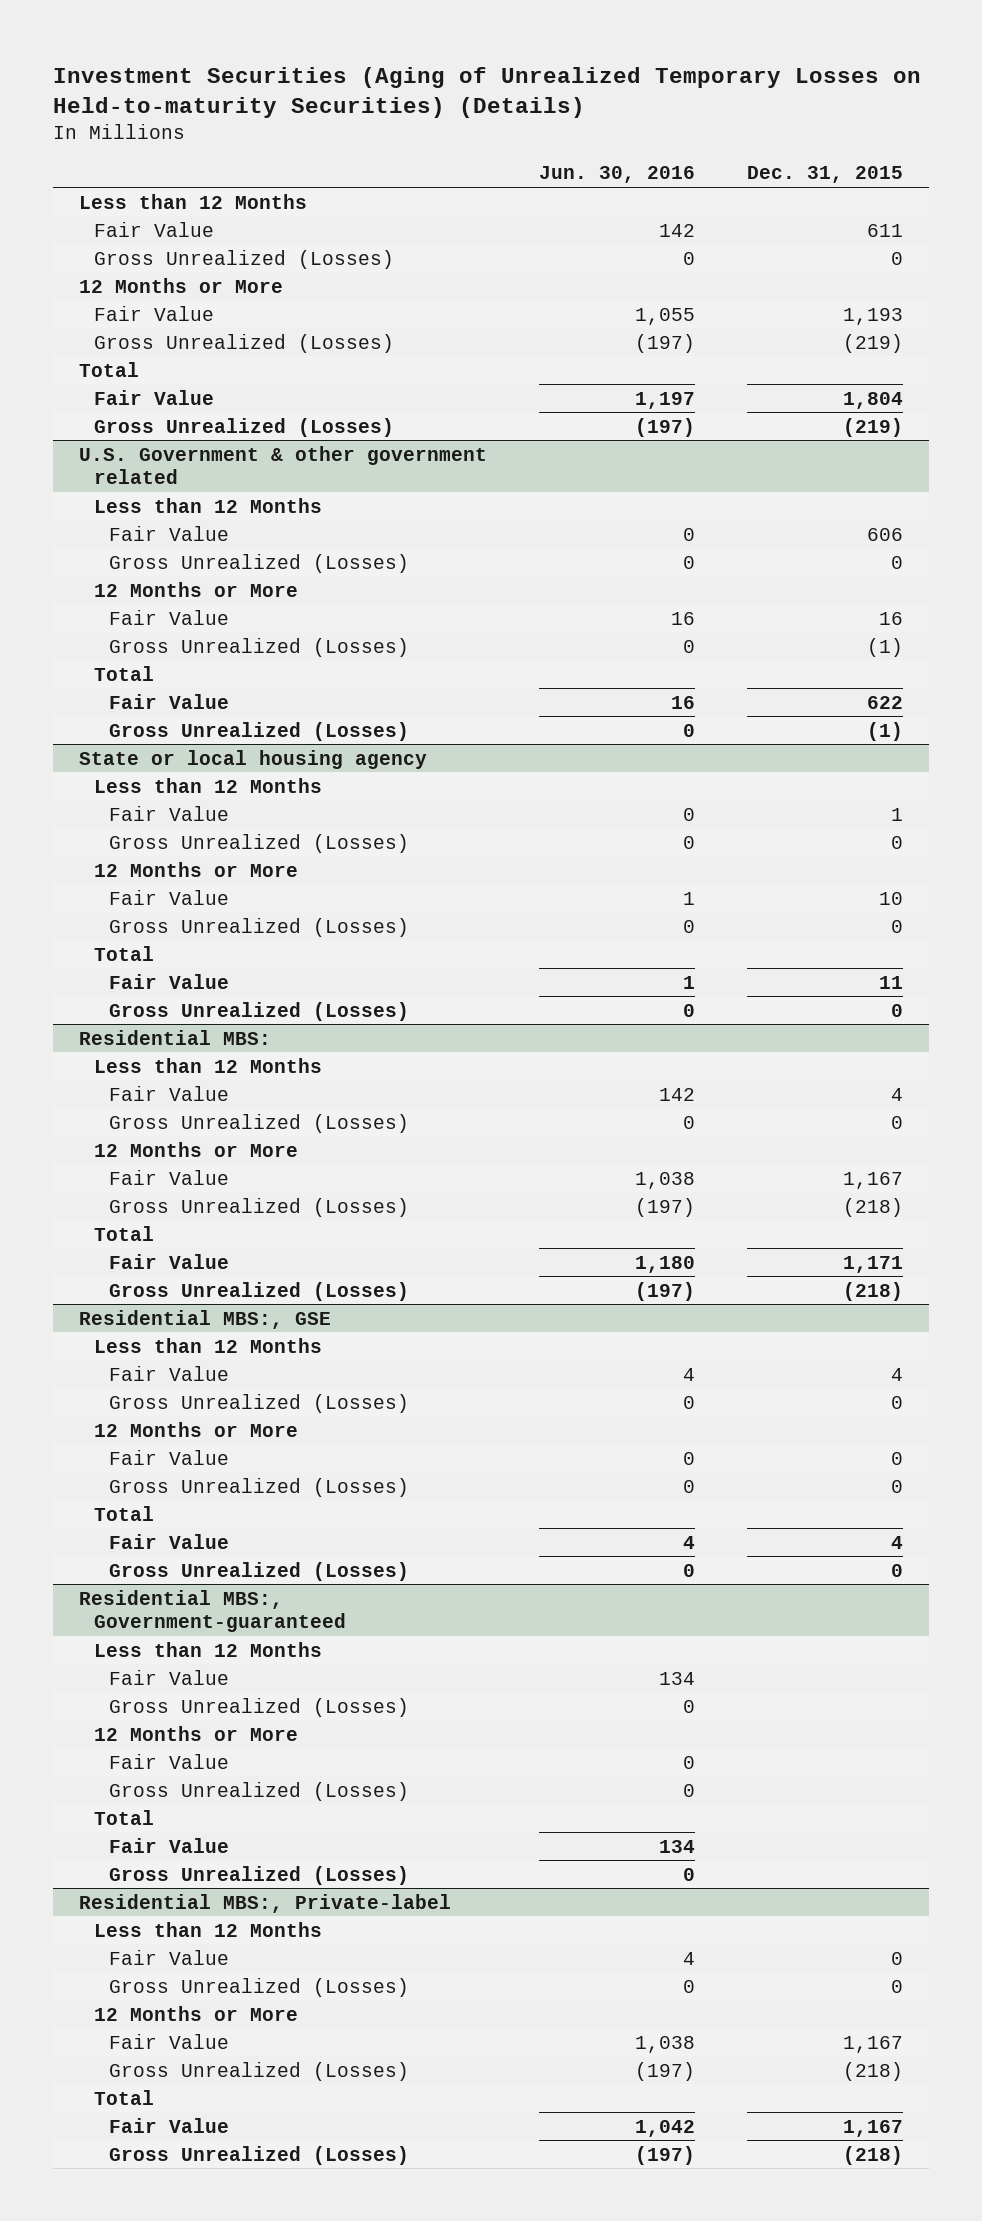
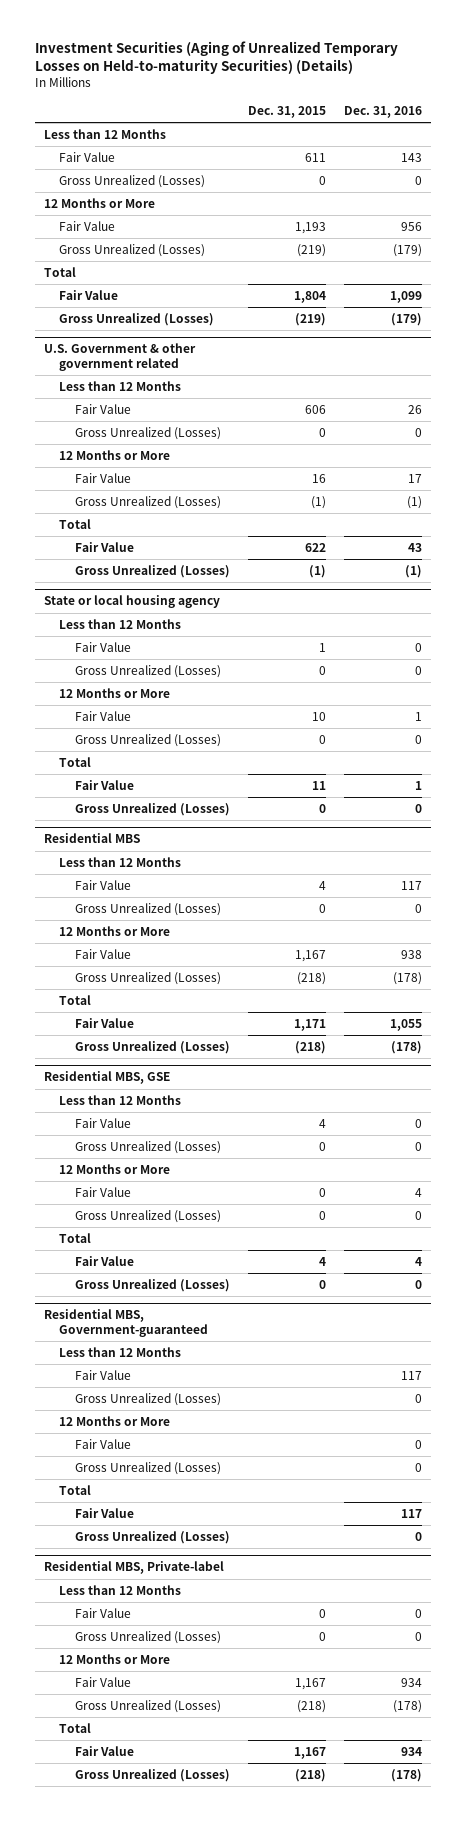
[539,166,696,184] Jun. 30, 2016 -> none
none -> [344,106,423,119] Dec. 31, 2016
[78,1029,271,1045] Residential MBS: -> [43,833,140,844] Residential MBS
[78,1309,331,1329] Residential MBS:, GSE -> [43,1071,170,1085] Residential MBS, GSE
[78,1589,346,1632] Residential MBS:, Government-guaranteed -> [43,1309,209,1337] Residential MBS, Government-guaranteed
[78,1893,451,1913] Residential MBS:, Private-label -> [43,1561,224,1575] Residential MBS, Private-label

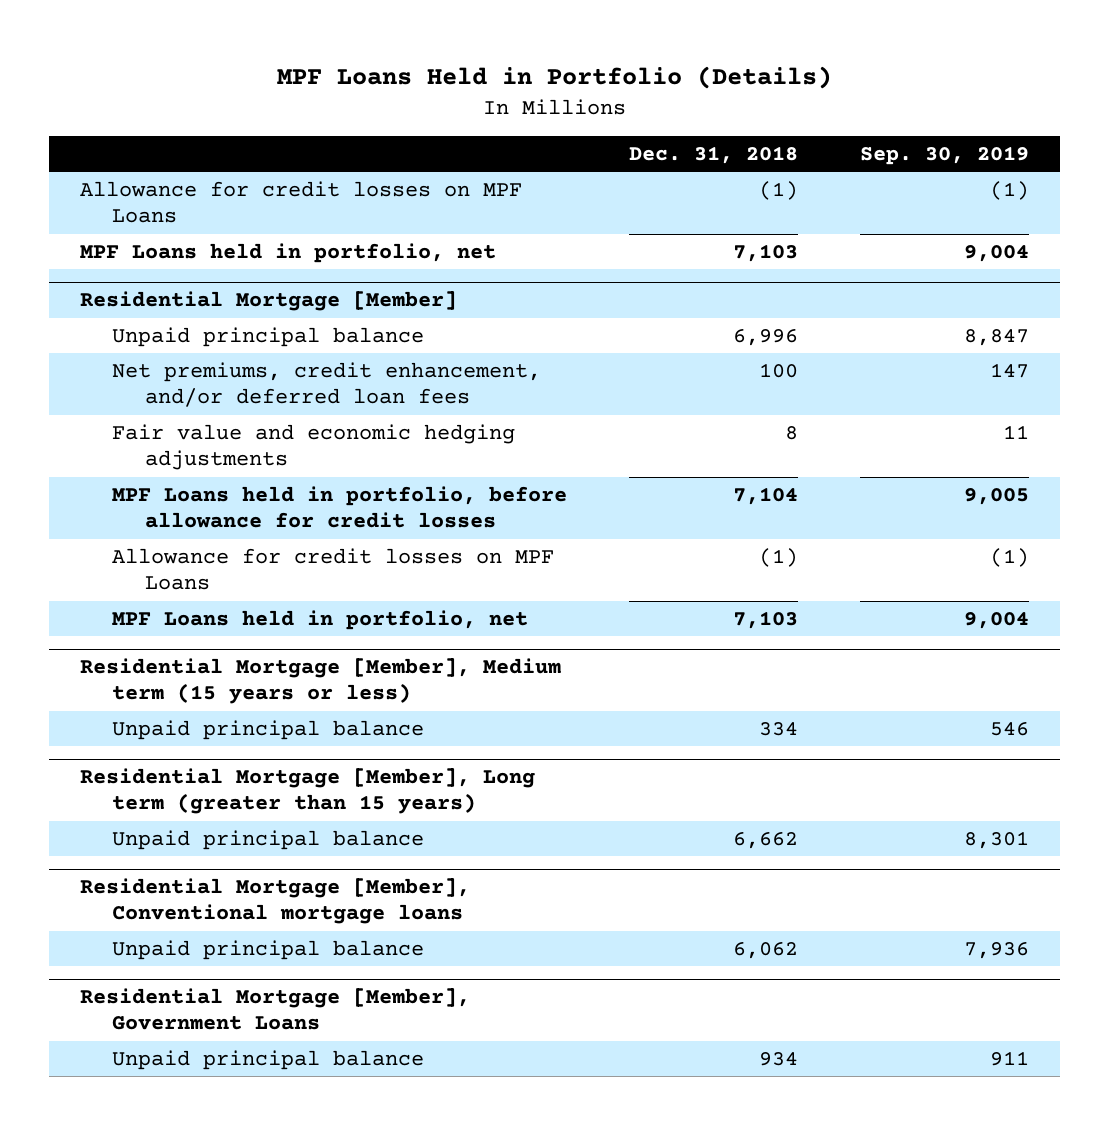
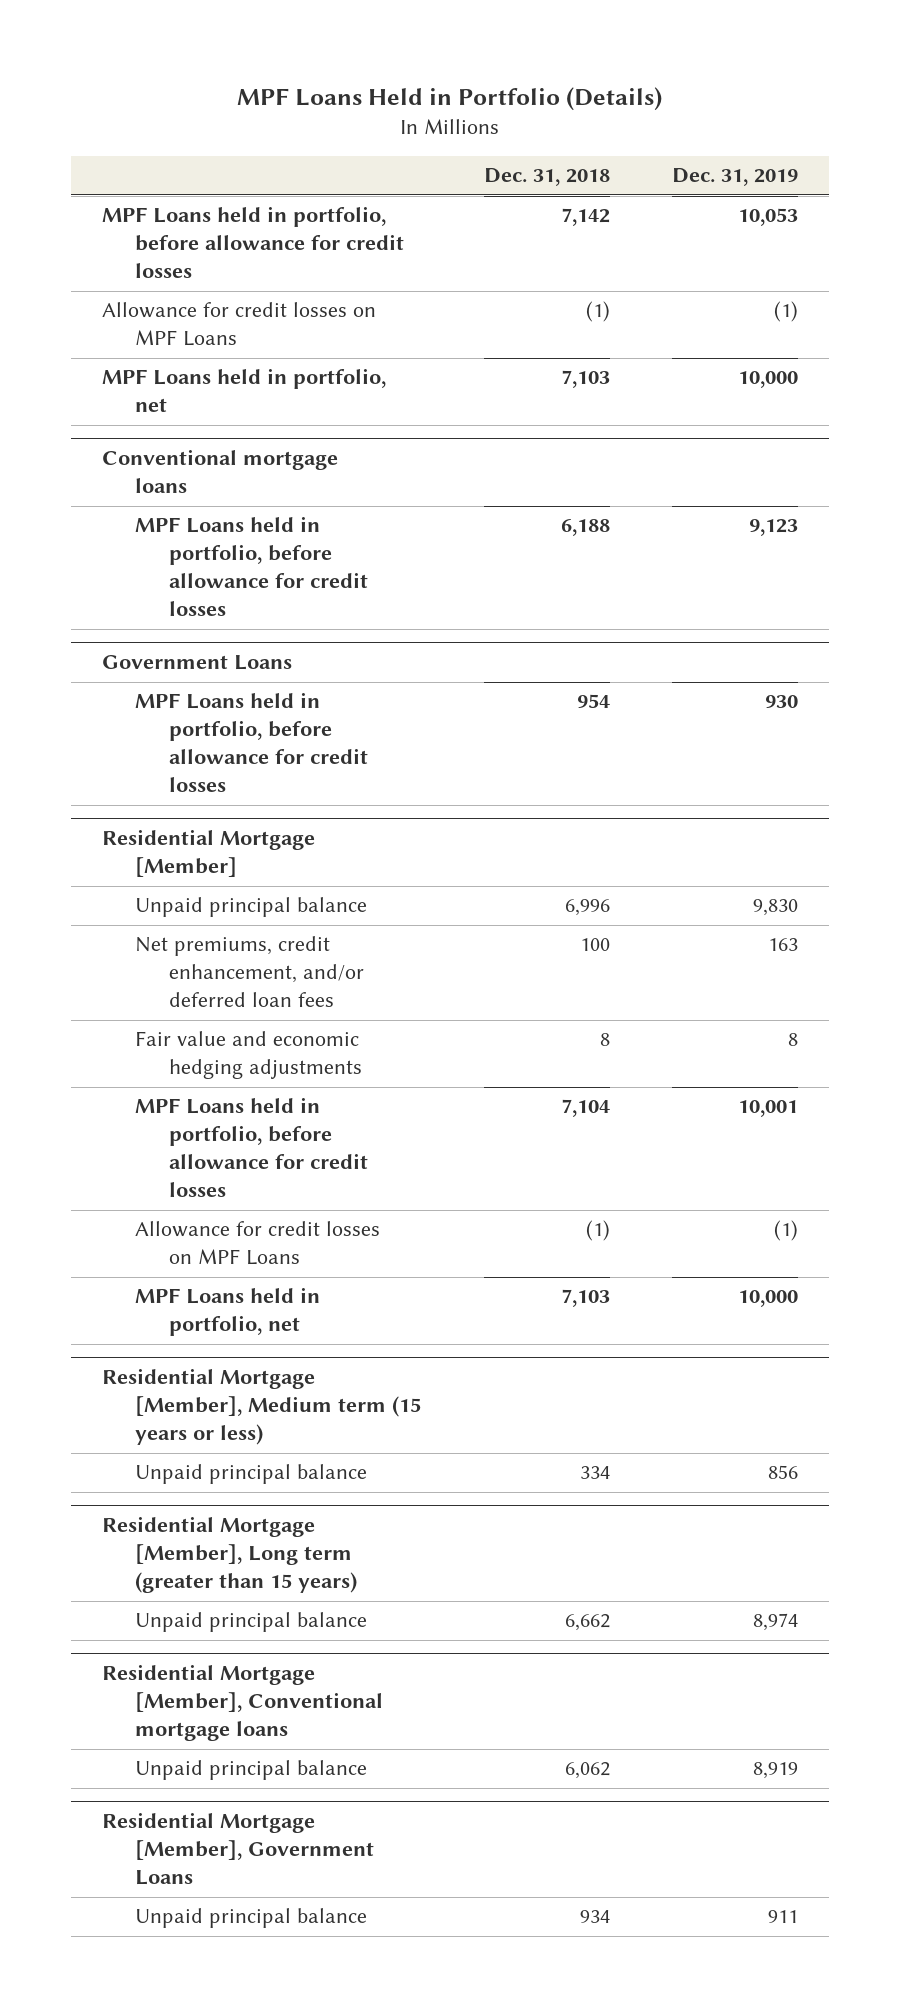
[860,145,1030,165] Sep. 30, 2019 -> none
none -> [671,168,798,187] Dec. 31, 2019
none -> [102,206,405,279] MPF Loans held in portfolio, before allowance for credit losses
none -> [102,449,339,494] Conventional mortgage loans
none -> [135,516,368,617] MPF Loans held in portfolio, before allowance for credit losses
none -> [102,655,293,671] Government Loans
none -> [135,692,368,793] MPF Loans held in portfolio, before allowance for credit losses

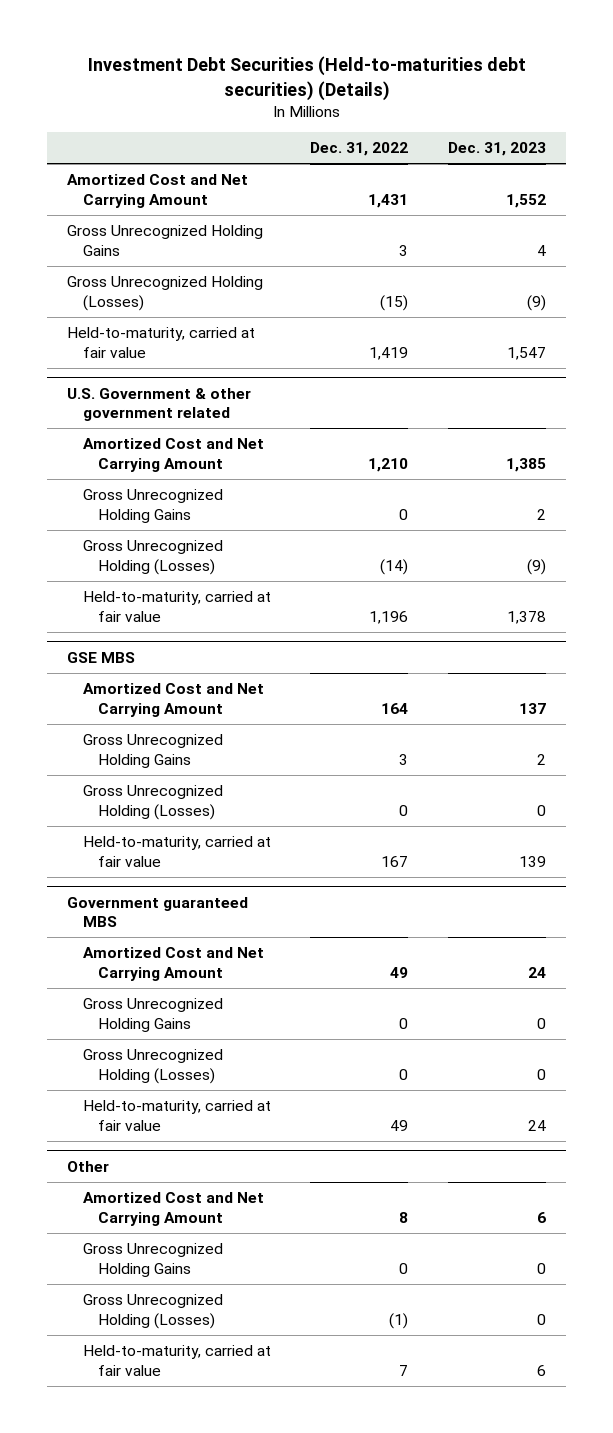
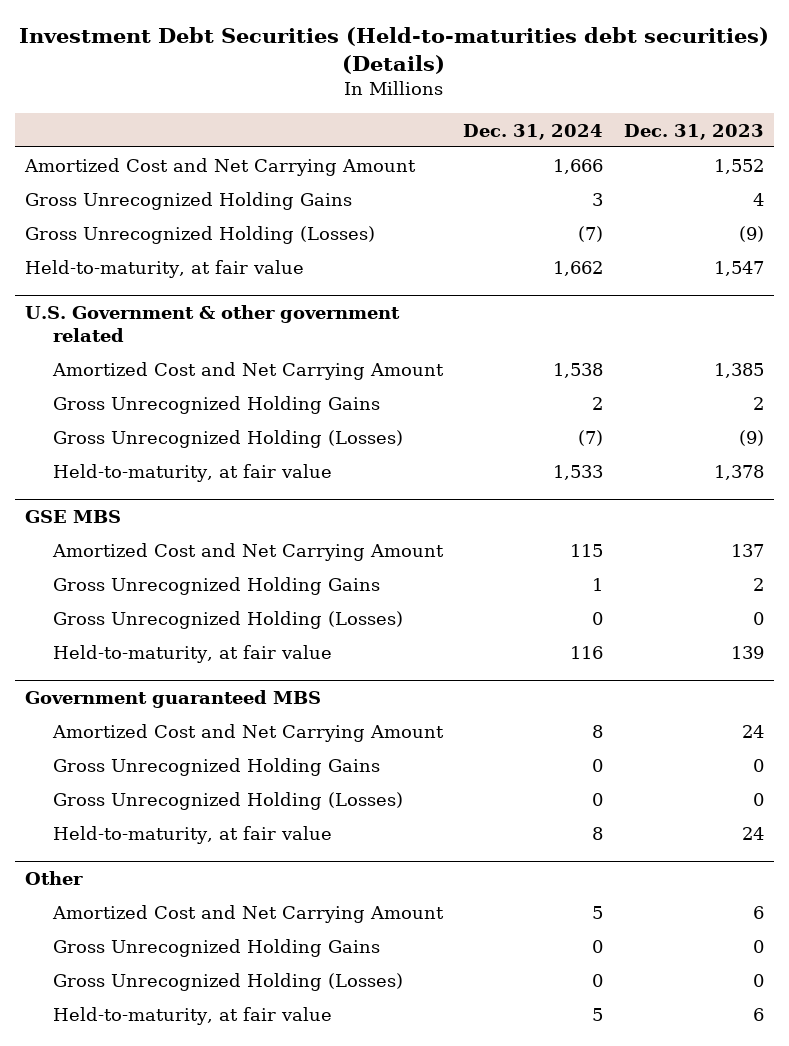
[310,142,409,157] Dec. 31, 2022 -> none
none -> [463,123,604,140] Dec. 31, 2024
[67,326,256,358] Held-to-maturity, carried at fair value -> [24,259,304,278] Held-to-maturity, at fair value
[82,590,271,622] Held-to-maturity, carried at fair value -> [53,463,333,482] Held-to-maturity, at fair value
[82,835,271,867] Held-to-maturity, carried at fair value -> [53,644,333,663] Held-to-maturity, at fair value
[82,1099,271,1131] Held-to-maturity, carried at fair value -> [53,825,333,844] Held-to-maturity, at fair value
[82,1344,271,1376] Held-to-maturity, carried at fair value -> [53,1006,333,1025] Held-to-maturity, at fair value

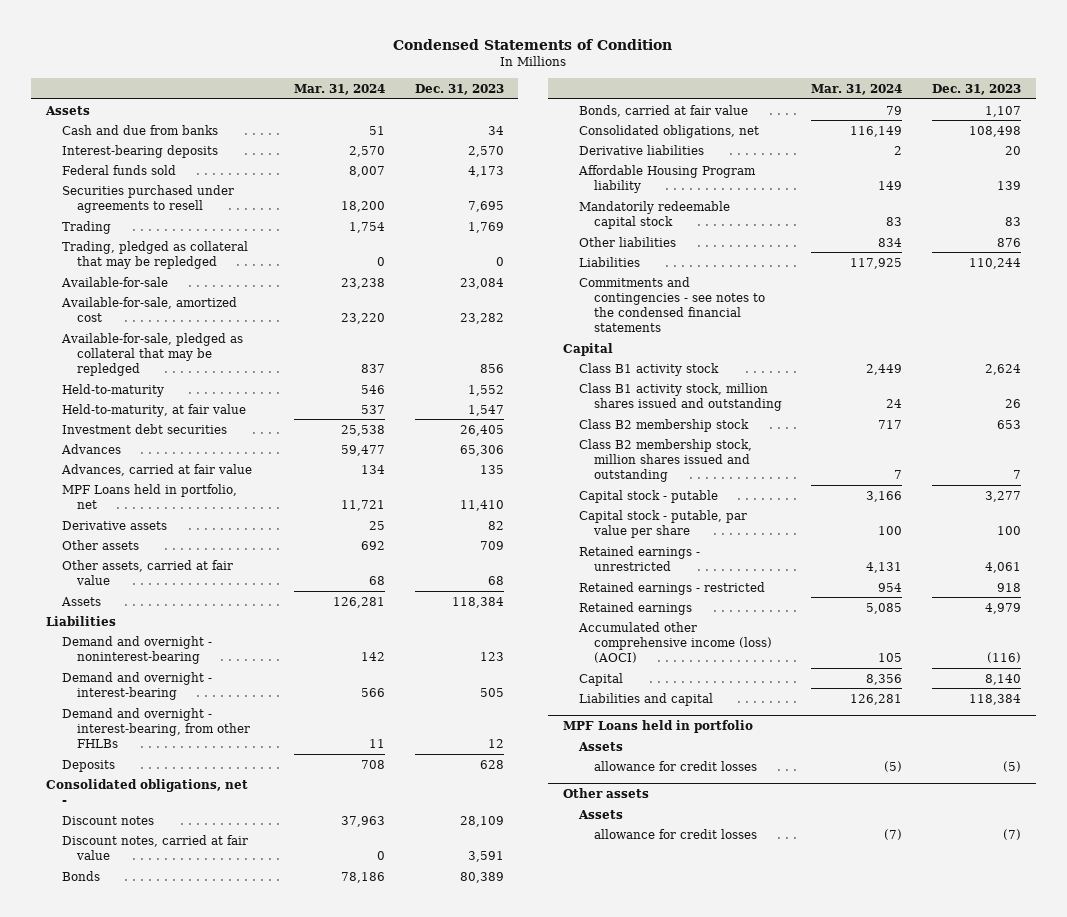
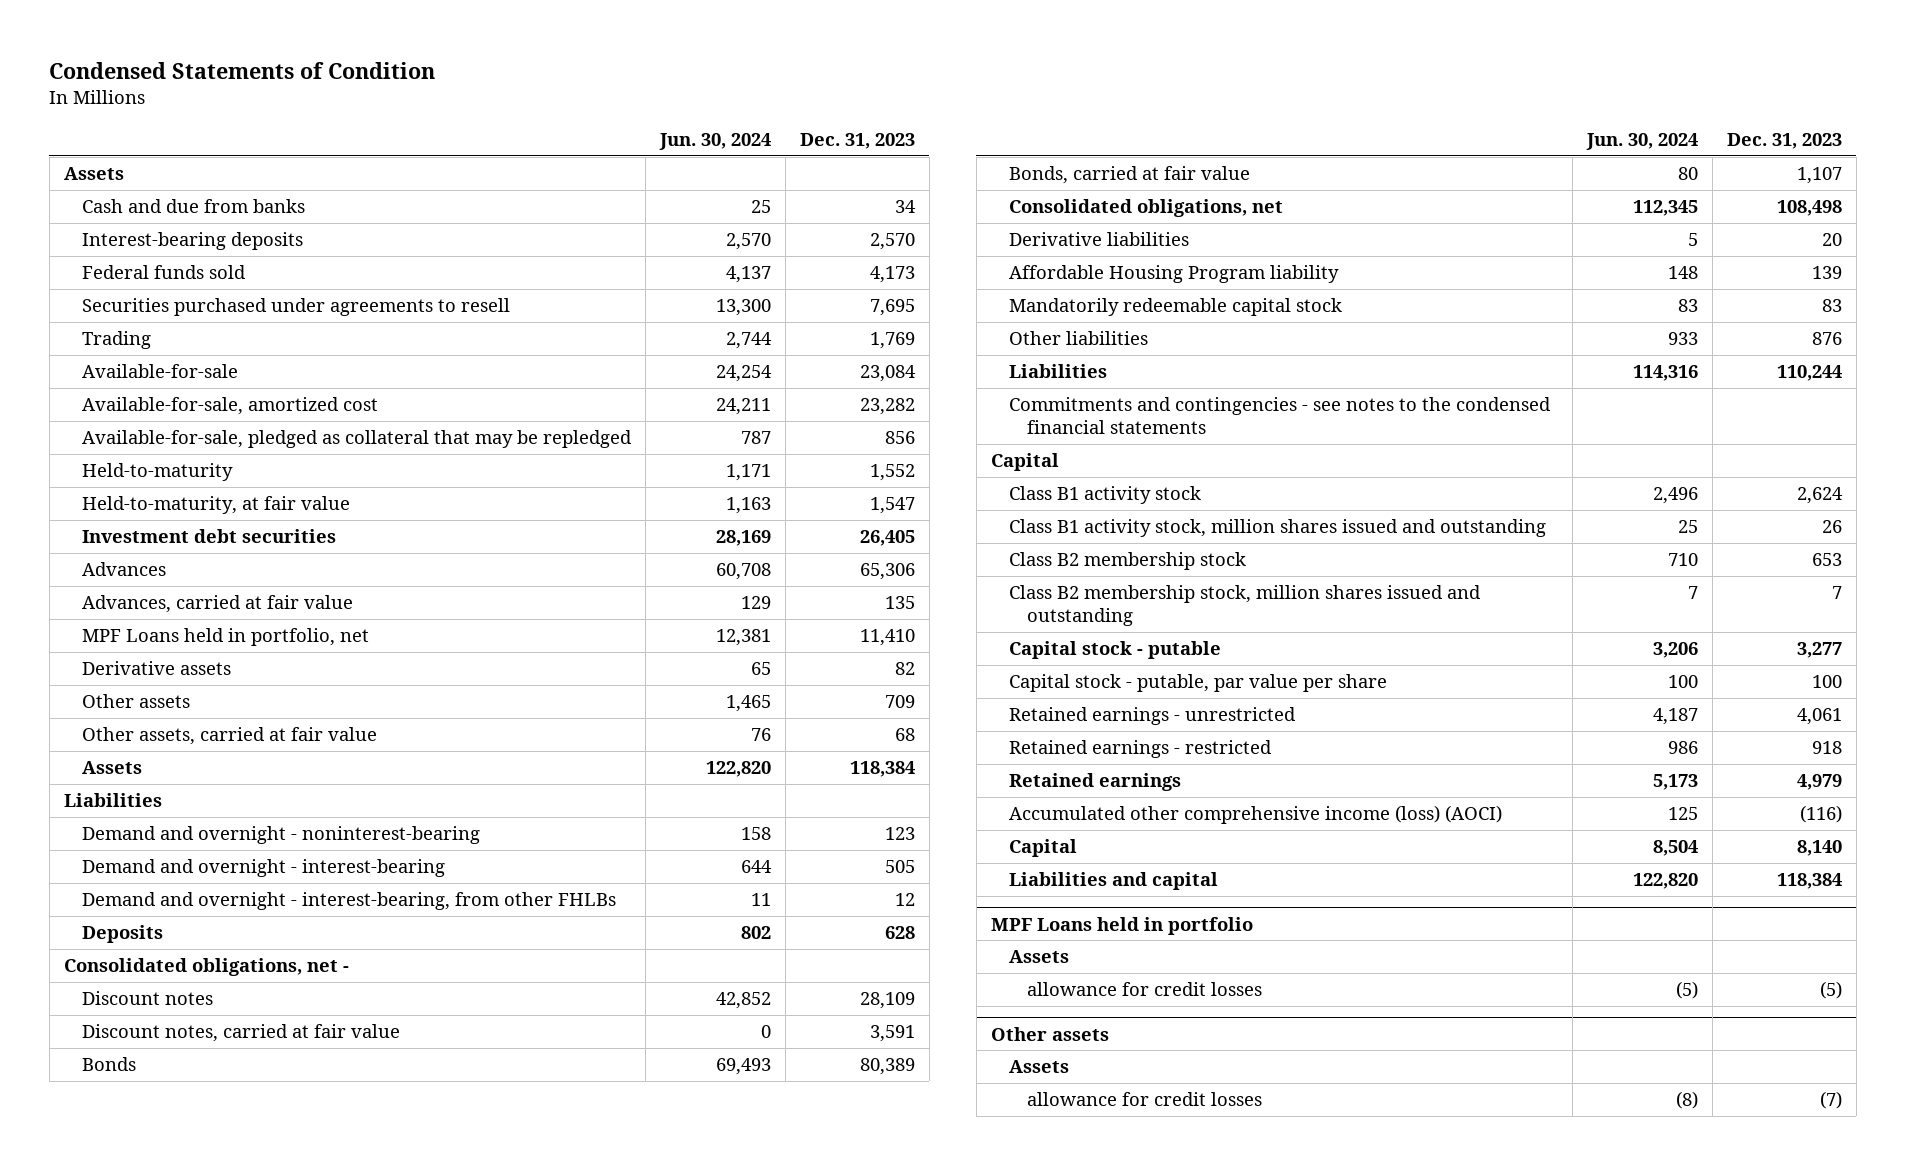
[294,83,386,95] Mar. 31, 2024 -> none
none -> [658,132,771,150] Jun. 30, 2024
[61,240,248,269] Trading, pledged as collateral that may be repledged -> none

